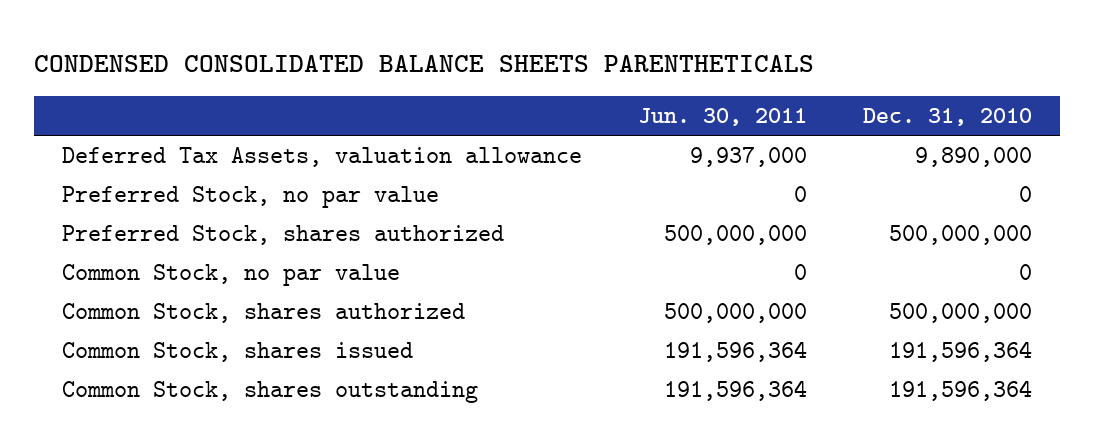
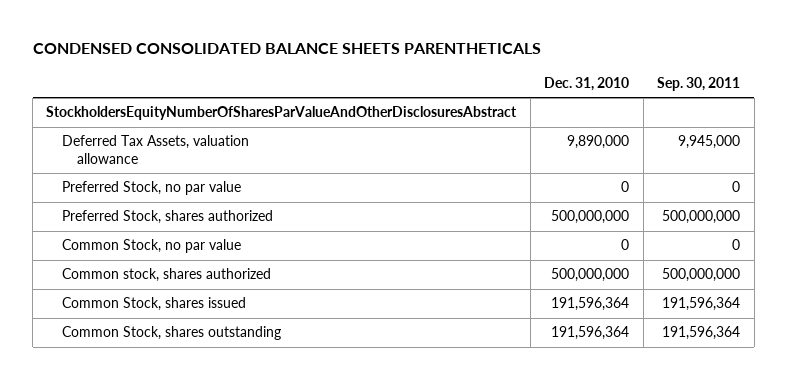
[637,108,807,127] Jun. 30, 2011 -> none
none -> [657,76,741,91] Sep. 30, 2011
none -> [46,106,518,121] StockholdersEquityNumberOfSharesParValueAndOtherDisclosuresAbstract
[61,303,465,324] Common Stock, shares authorized -> [61,268,271,283] Common stock, shares authorized

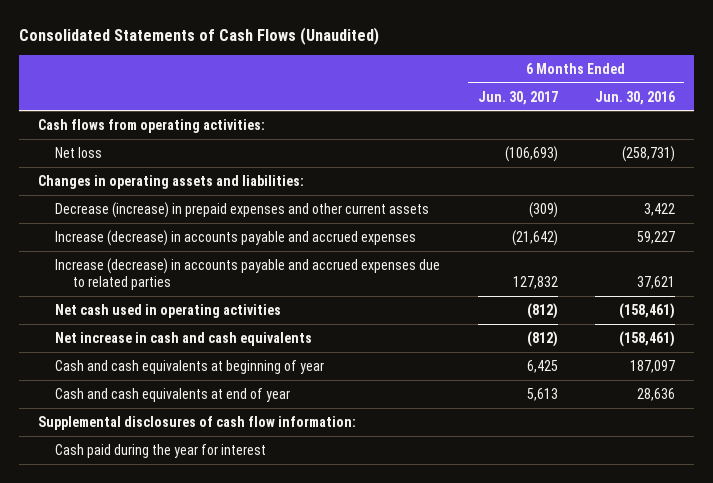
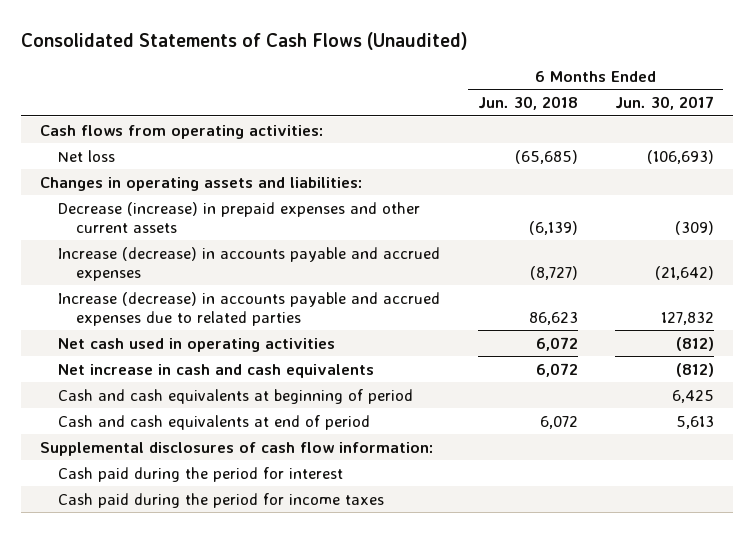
[595,90,676,105] Jun. 30, 2016 -> none
none -> [477,96,578,111] Jun. 30, 2018
[55,359,325,374] Cash and cash equivalents at beginning of year -> [57,388,413,404] Cash and cash equivalents at beginning of period
[55,387,291,402] Cash and cash equivalents at end of year -> [57,414,370,430] Cash and cash equivalents at end of period
[55,443,267,458] Cash paid during the year for interest -> [57,466,343,482] Cash paid during the period for interest
none -> [57,492,384,508] Cash paid during the period for income taxes

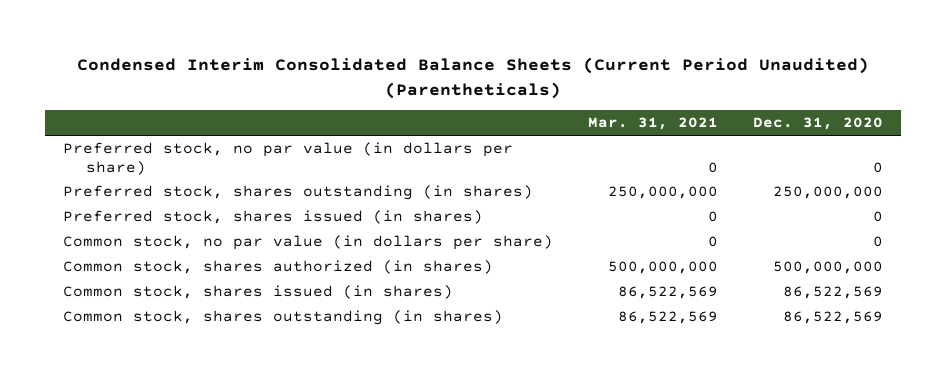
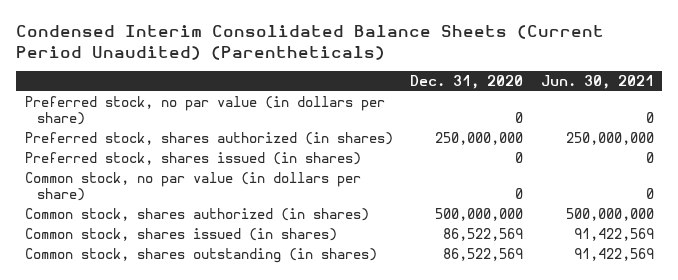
[588,117,719,131] Mar. 31, 2021 -> none
none -> [540,74,654,89] Jun. 30, 2021
[62,185,533,201] Preferred stock, shares outstanding (in shares) -> [24,131,393,145] Preferred stock, shares authorized (in shares)

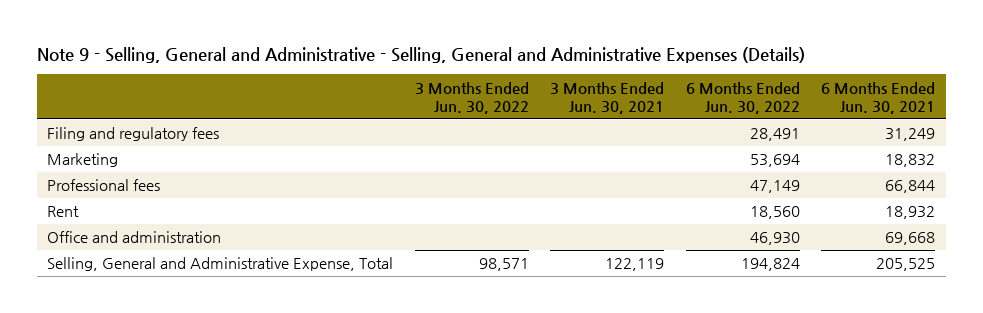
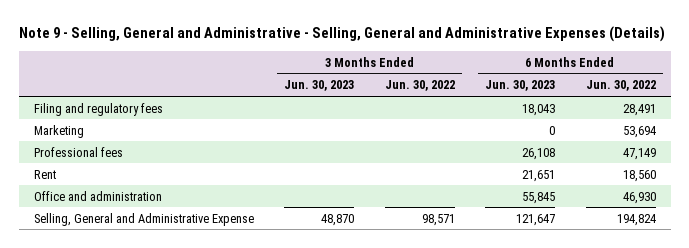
[550,81,665,114] 3 Months Ended Jun. 30, 2021 -> none
[821,81,936,114] 6 Months Ended Jun. 30, 2021 -> none
none -> [284,80,355,92] Jun. 30, 2023
none -> [485,80,556,92] Jun. 30, 2023
[47,257,394,272] Selling, General and Administrative Expense, Total -> [33,212,254,226] Selling, General and Administrative Expense

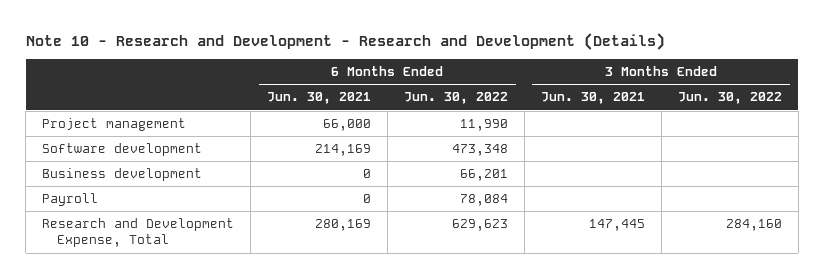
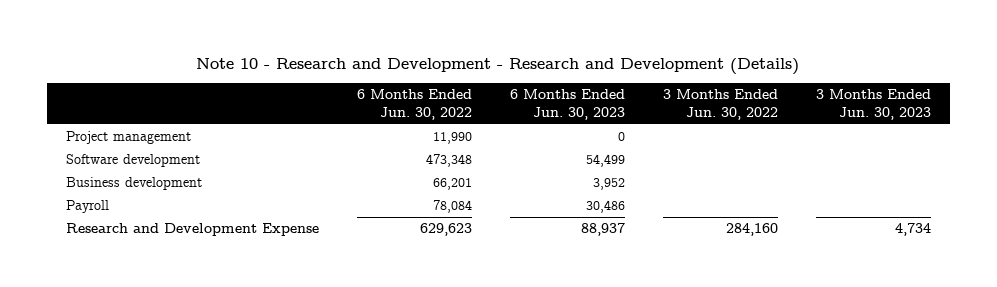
[266,92,371,105] Jun. 30, 2021 -> none
[540,92,645,105] Jun. 30, 2021 -> none
none -> [509,89,625,120] 6 Months Ended Jun. 30, 2023
none -> [815,89,931,120] 3 Months Ended Jun. 30, 2023
[42,218,235,248] Research and Development Expense, Total -> [65,223,319,237] Research and Development Expense

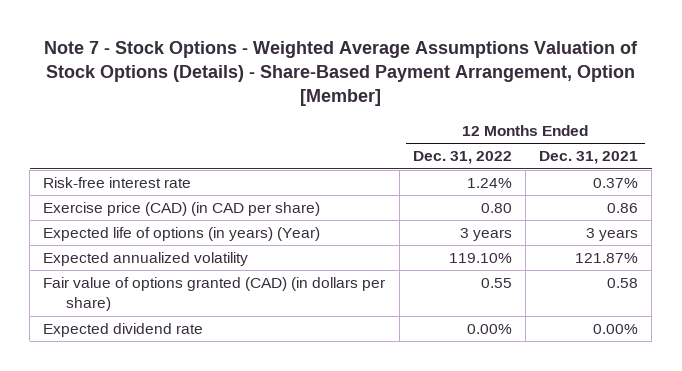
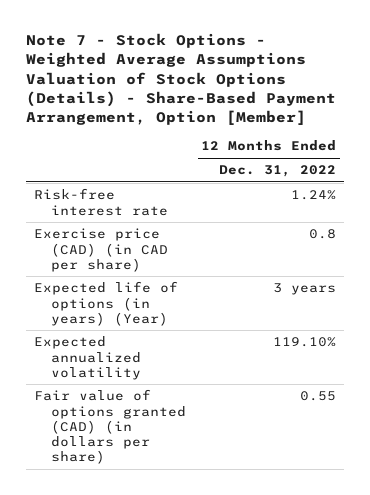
[539,151,639,165] Dec. 31, 2021 -> none
[480,203,512,214] 0.80 -> [309,229,337,240] 0.8
[43,323,204,338] Expected dividend rate -> none

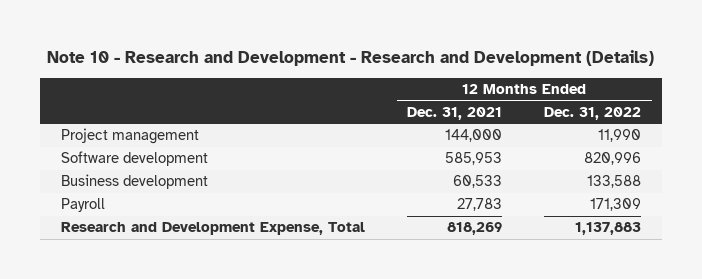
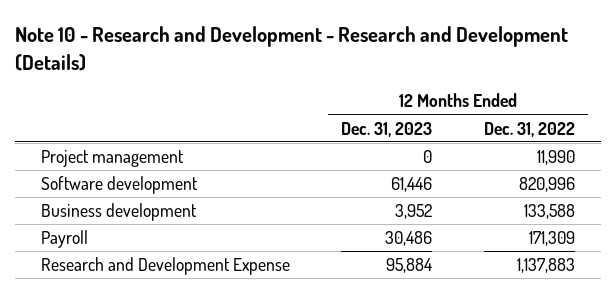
[407,106,503,120] Dec. 31, 2021 -> none
none -> [341,121,433,137] Dec. 31, 2023
[61,222,366,236] Research and Development Expense, Total -> [40,257,290,276] Research and Development Expense

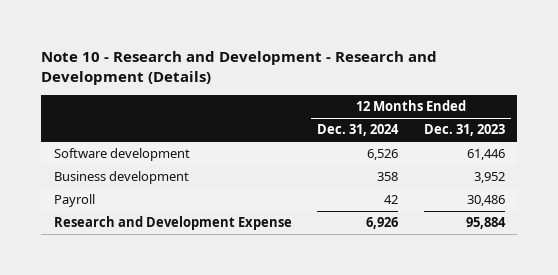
[483,121,575,137] Dec. 31, 2022 -> none
none -> [317,124,400,137] Dec. 31, 2024
[40,150,184,168] Project management -> none

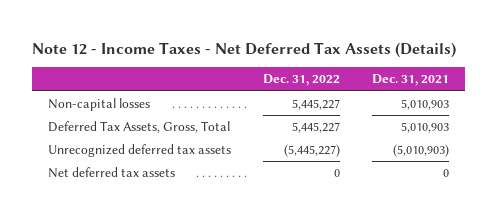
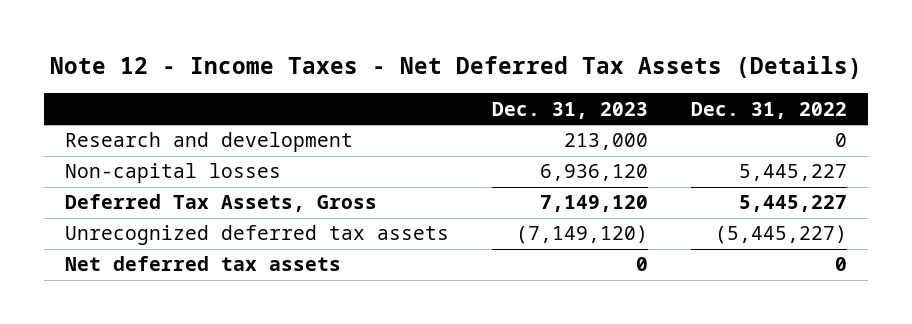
[371,74,449,87] Dec. 31, 2021 -> none
none -> [491,101,648,119] Dec. 31, 2023
none -> [65,132,354,153] Research and development
[48,121,231,134] Deferred Tax Assets, Gross, Total -> [65,194,378,213] Deferred Tax Assets, Gross

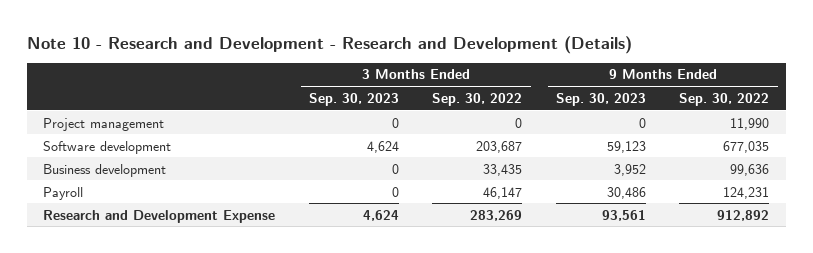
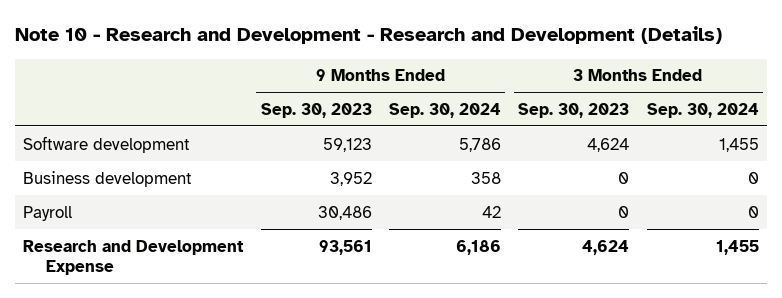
[432,92,523,106] Sep. 30, 2022 -> none
[679,92,770,106] Sep. 30, 2022 -> none
none -> [388,102,501,118] Sep. 30, 2024
none -> [646,102,759,118] Sep. 30, 2024
[43,117,165,131] Project management -> none

